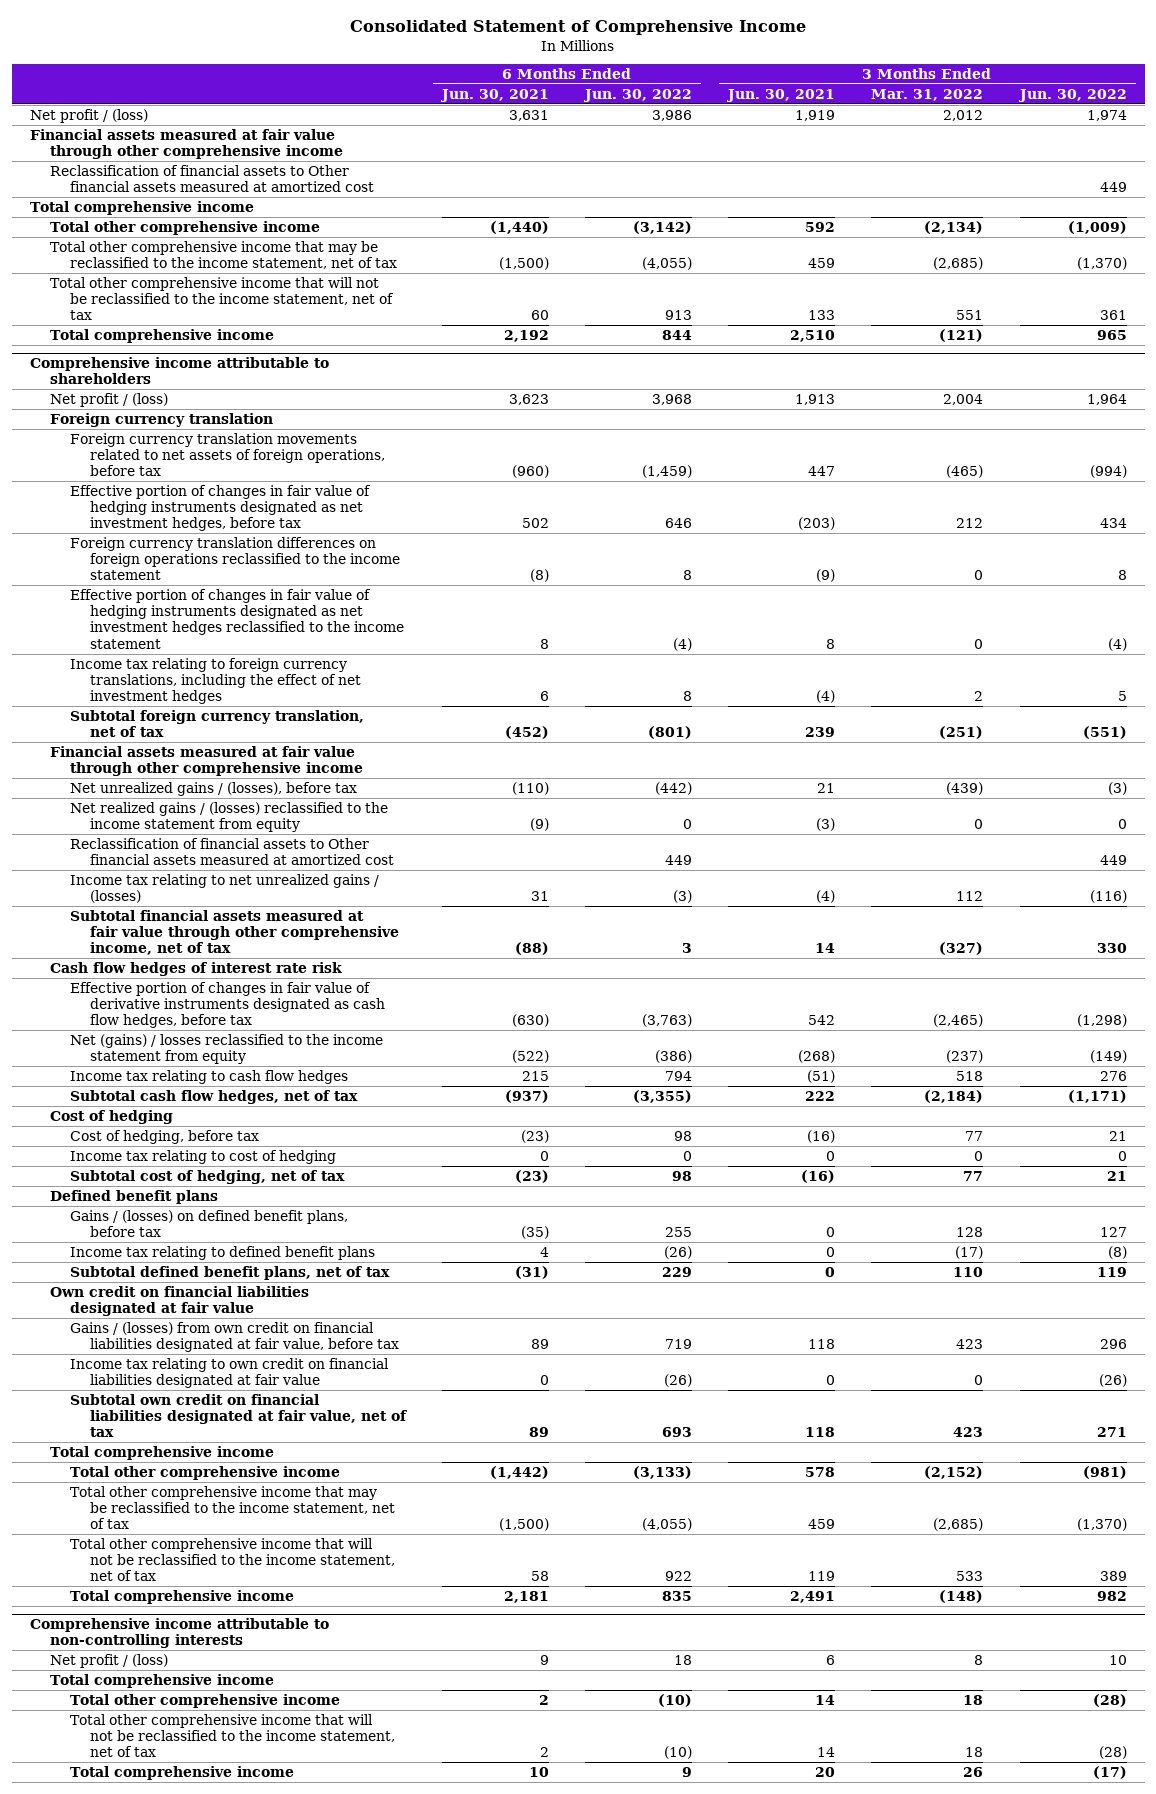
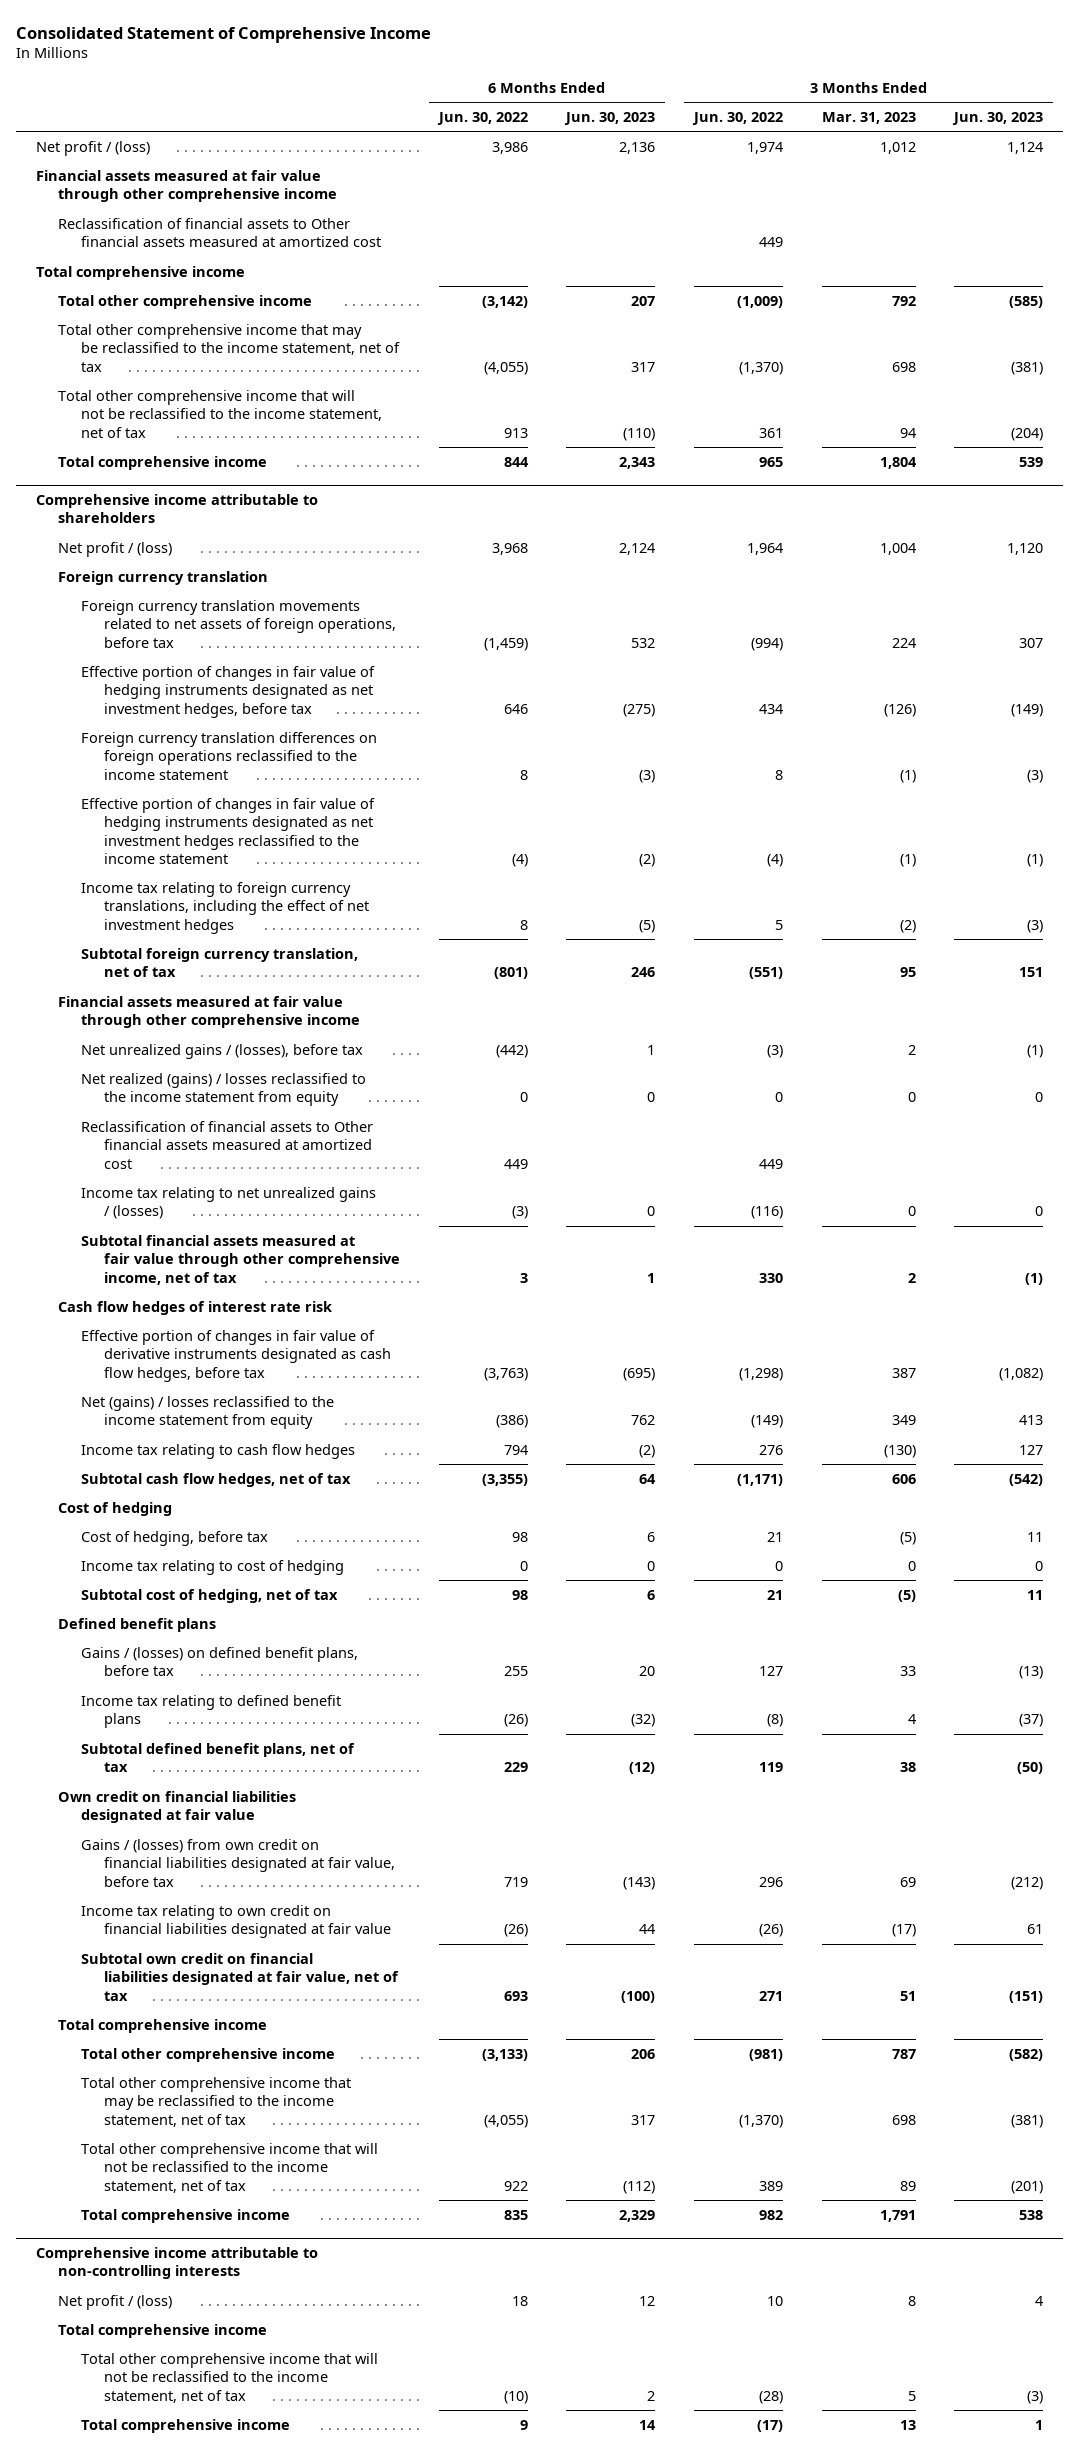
[440,88,550,102] Jun. 30, 2021 -> none
[726,88,836,102] Jun. 30, 2021 -> none
[871,88,984,101] Mar. 31, 2022 -> none
none -> [564,111,656,125] Jun. 30, 2023
none -> [821,111,916,124] Mar. 31, 2023
none -> [952,111,1044,125] Jun. 30, 2023
[70,801,389,833] Net realized gains / (losses) reclassified to the income statement from equity -> [81,1072,367,1107] Net realized (gains) / losses reclassified to the income statement from equity
[70,1693,341,1708] Total other comprehensive income -> none

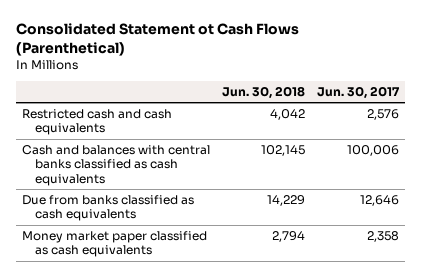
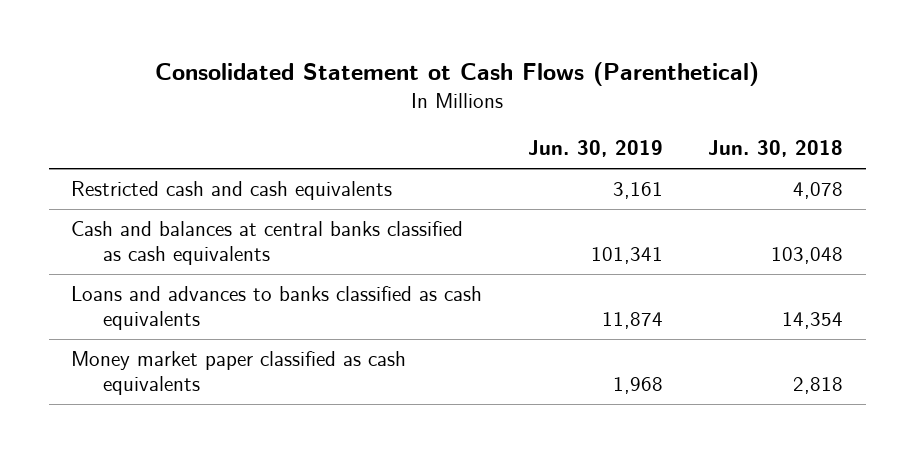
[317,86,401,100] Jun. 30, 2017 -> none
none -> [527,140,663,158] Jun. 30, 2019
[269,109,305,121] 4,042 -> [793,182,844,200] 4,078
[21,145,210,186] Cash and balances with central banks classified as cash equivalents -> [71,221,464,265] Cash and balances at central banks classified as cash equivalents
[260,145,305,157] 102,145 -> [771,246,844,264] 103,048
[21,195,194,222] Due from banks classified as cash equivalents -> [71,286,483,330] Loans and advances to banks classified as cash equivalents
[266,195,305,207] 14,229 -> [782,311,844,329] 14,354
[271,231,305,243] 2,794 -> [793,376,844,394] 2,818

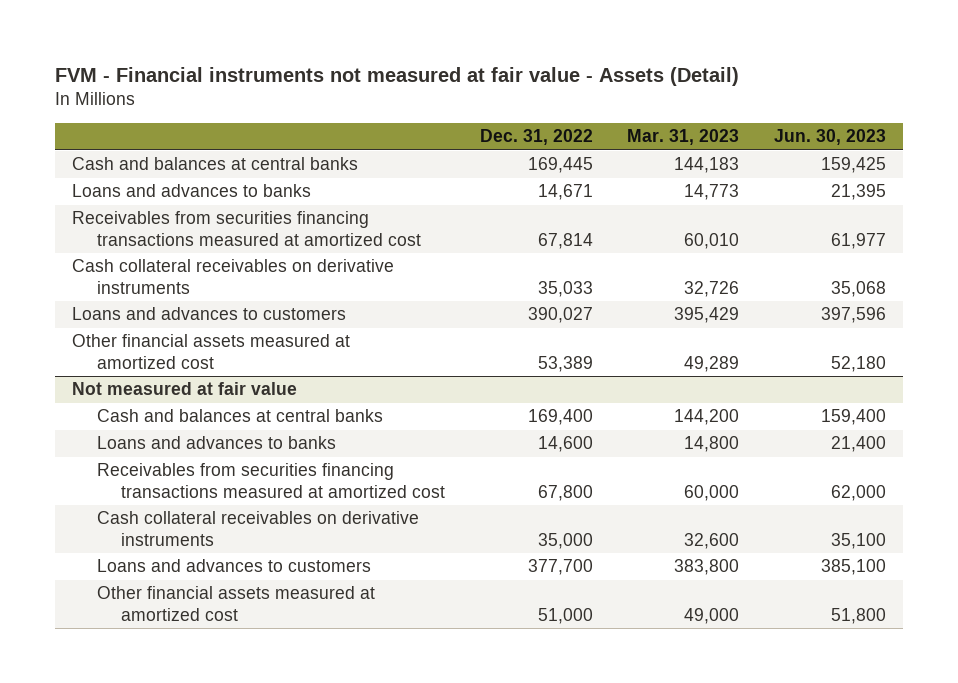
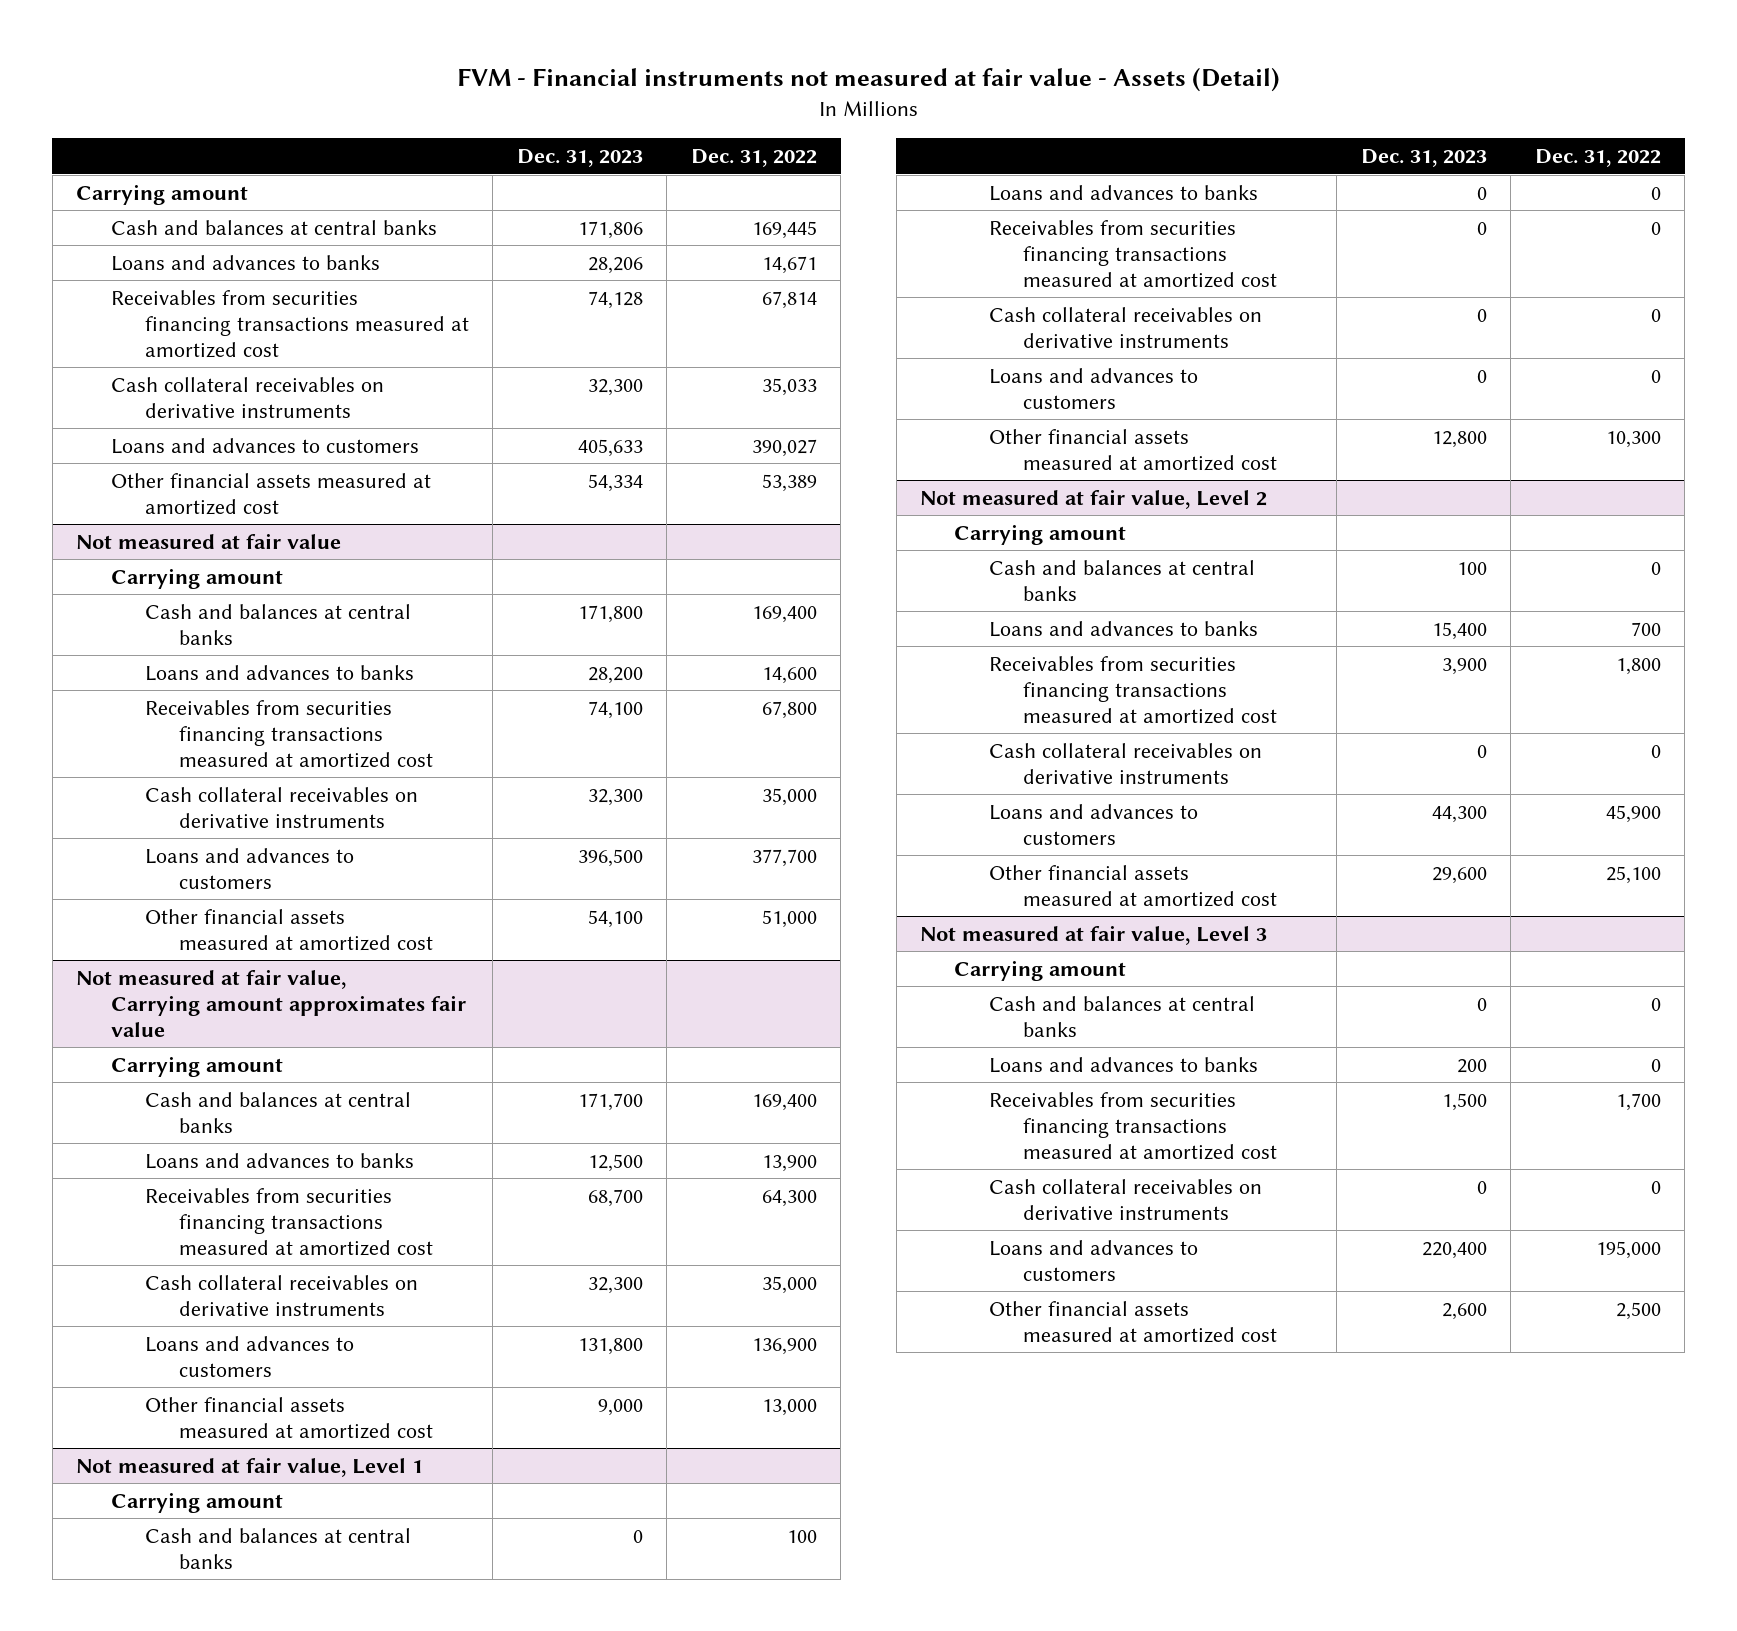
[627,129,740,146] Mar. 31, 2023 -> none
[773,129,886,146] Jun. 30, 2023 -> none
none -> [516,149,643,168] Dec. 31, 2023
none -> [76,183,249,205] Carrying amount
none -> [110,567,283,589] Carrying amount
none -> [76,968,466,1037] Not measured at fair value, Carrying amount approximates fair value
none -> [110,1055,283,1077] Carrying amount
none -> [144,1091,411,1133] Cash and balances at central banks
none -> [144,1152,414,1169] Loans and advances to banks
none -> [144,1187,434,1256] Receivables from securities financing transactions measured at amortized cost
none -> [144,1274,418,1316] Cash collateral receivables on derivative instruments
none -> [144,1335,354,1377] Loans and advances to customers
none -> [144,1396,434,1439] Other financial assets measured at amortized cost
none -> [76,1456,424,1477] Not measured at fair value, Level 1
none -> [110,1491,283,1513] Carrying amount
none -> [144,1527,411,1569] Cash and balances at central banks
none -> [988,184,1258,201] Loans and advances to banks
none -> [988,219,1277,288] Receivables from securities financing transactions measured at amortized cost
none -> [988,306,1262,348] Cash collateral receivables on derivative instruments
none -> [988,367,1198,409] Loans and advances to customers
none -> [988,428,1277,471] Other financial assets measured at amortized cost
none -> [920,488,1268,509] Not measured at fair value, Level 2
none -> [954,523,1127,545] Carrying amount
none -> [988,559,1255,601] Cash and balances at central banks
none -> [988,620,1258,637] Loans and advances to banks
none -> [988,655,1277,724] Receivables from securities financing transactions measured at amortized cost
none -> [988,742,1262,784] Cash collateral receivables on derivative instruments
none -> [988,803,1198,845] Loans and advances to customers
none -> [988,864,1277,907] Other financial assets measured at amortized cost
none -> [920,924,1268,945] Not measured at fair value, Level 3
none -> [954,959,1127,981] Carrying amount
none -> [988,995,1255,1037] Cash and balances at central banks
none -> [988,1056,1258,1073] Loans and advances to banks
none -> [988,1091,1277,1160] Receivables from securities financing transactions measured at amortized cost
none -> [988,1178,1262,1220] Cash collateral receivables on derivative instruments
none -> [988,1239,1198,1281] Loans and advances to customers
none -> [988,1300,1277,1343] Other financial assets measured at amortized cost

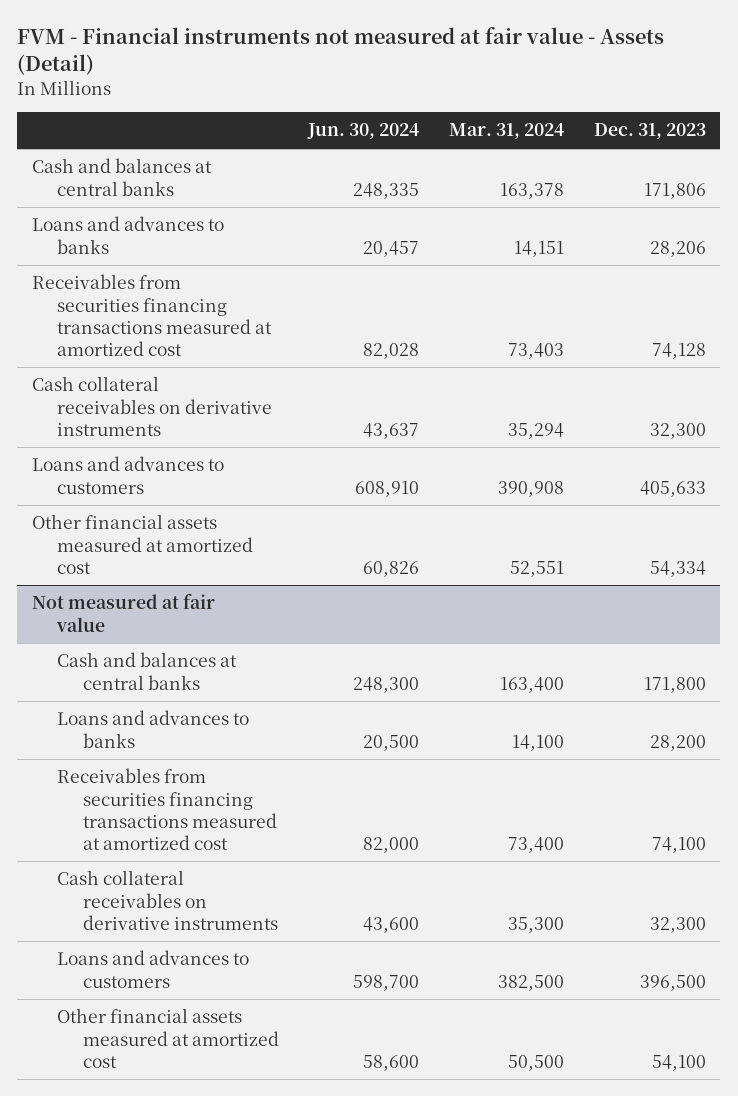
[690,149,817,168] Dec. 31, 2022 -> none
none -> [307,123,420,140] Jun. 30, 2024
none -> [449,123,565,140] Mar. 31, 2024
[76,183,249,205] Carrying amount -> none
[110,567,283,589] Carrying amount -> none
[76,968,466,1037] Not measured at fair value, Carrying amount approximates fair value -> none
[110,1055,283,1077] Carrying amount -> none
[144,1091,411,1133] Cash and balances at central banks -> none
[144,1152,414,1169] Loans and advances to banks -> none
[144,1187,434,1256] Receivables from securities financing transactions measured at amortized cost -> none
[144,1274,418,1316] Cash collateral receivables on derivative instruments -> none
[144,1335,354,1377] Loans and advances to customers -> none
[144,1396,434,1439] Other financial assets measured at amortized cost -> none
[76,1456,424,1477] Not measured at fair value, Level 1 -> none
[110,1491,283,1513] Carrying amount -> none
[144,1527,411,1569] Cash and balances at central banks -> none
[988,184,1258,201] Loans and advances to banks -> none
[988,219,1277,288] Receivables from securities financing transactions measured at amortized cost -> none
[988,306,1262,348] Cash collateral receivables on derivative instruments -> none
[988,367,1198,409] Loans and advances to customers -> none
[988,428,1277,471] Other financial assets measured at amortized cost -> none
[920,488,1268,509] Not measured at fair value, Level 2 -> none
[954,523,1127,545] Carrying amount -> none
[988,559,1255,601] Cash and balances at central banks -> none
[988,620,1258,637] Loans and advances to banks -> none
[988,655,1277,724] Receivables from securities financing transactions measured at amortized cost -> none
[988,742,1262,784] Cash collateral receivables on derivative instruments -> none
[988,803,1198,845] Loans and advances to customers -> none
[988,864,1277,907] Other financial assets measured at amortized cost -> none
[920,924,1268,945] Not measured at fair value, Level 3 -> none
[954,959,1127,981] Carrying amount -> none
[988,995,1255,1037] Cash and balances at central banks -> none
[988,1056,1258,1073] Loans and advances to banks -> none
[988,1091,1277,1160] Receivables from securities financing transactions measured at amortized cost -> none
[988,1178,1262,1220] Cash collateral receivables on derivative instruments -> none
[988,1239,1198,1281] Loans and advances to customers -> none
[988,1300,1277,1343] Other financial assets measured at amortized cost -> none

